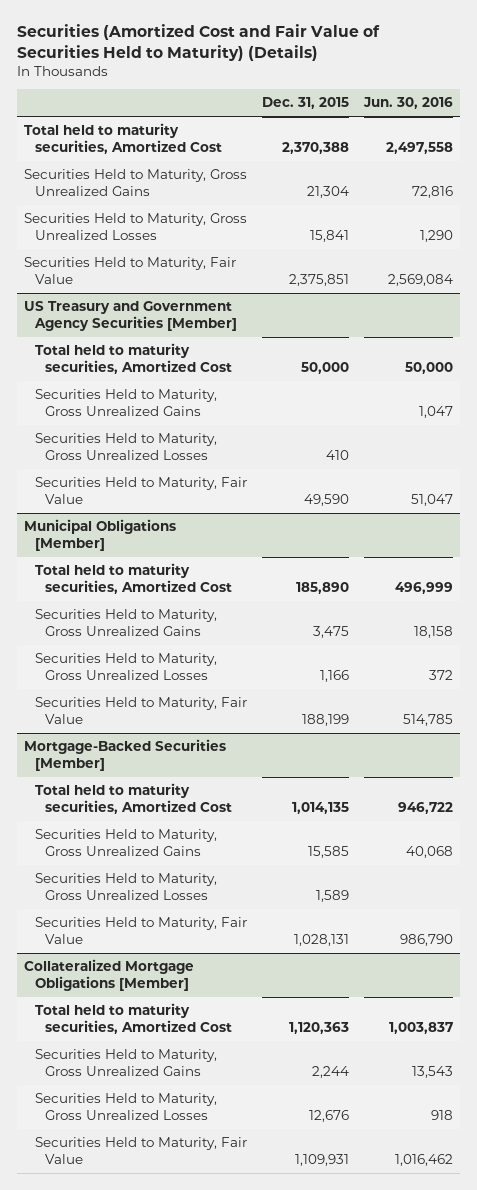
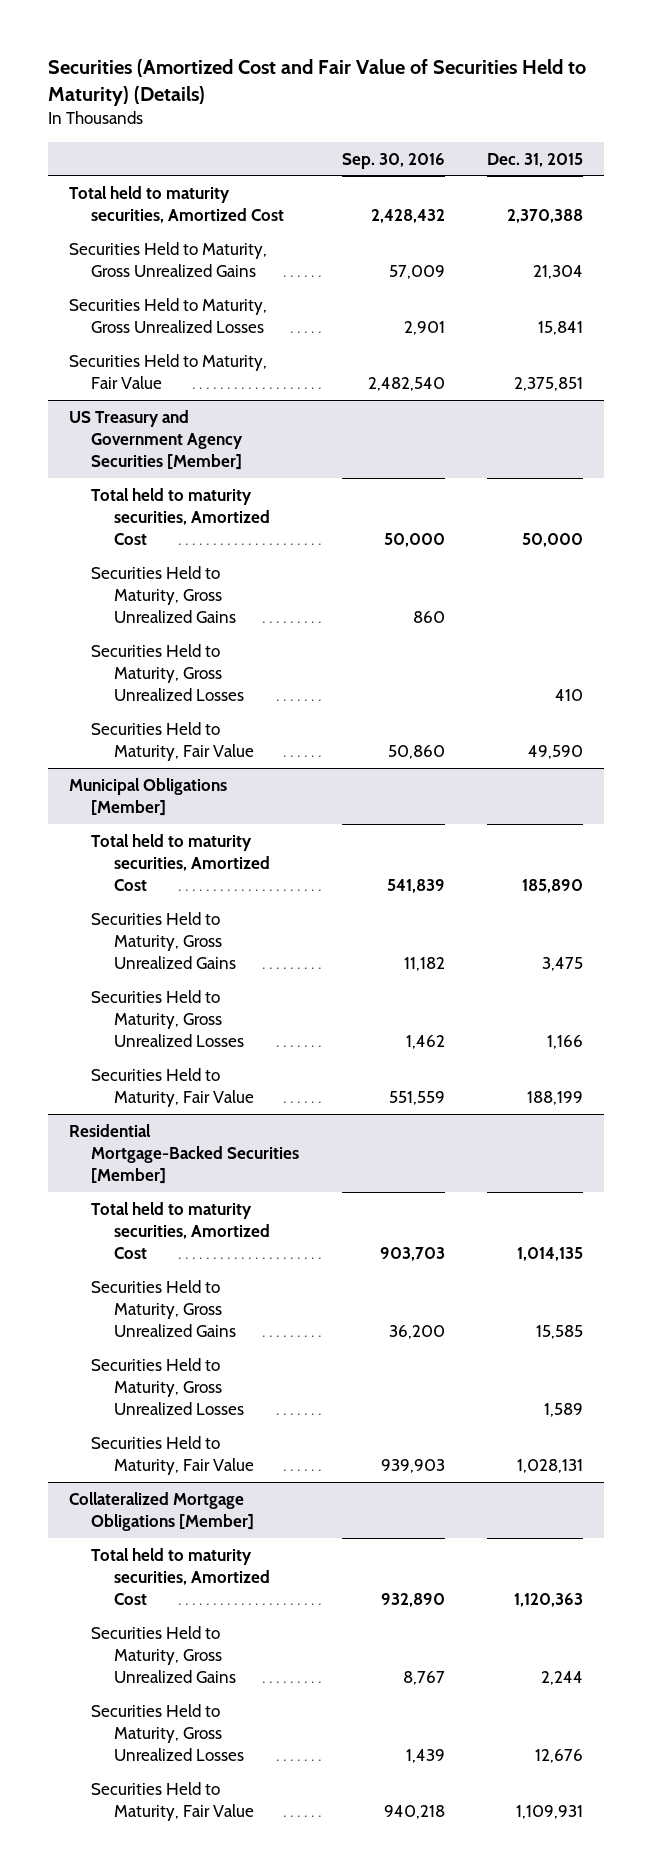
[362,97,453,110] Jun. 30, 2016 -> none
none -> [341,152,445,169] Sep. 30, 2016
[24,739,227,772] Mortgage-Backed Securities [Member] -> [68,1123,300,1184] Residential Mortgage-Backed Securities [Member]

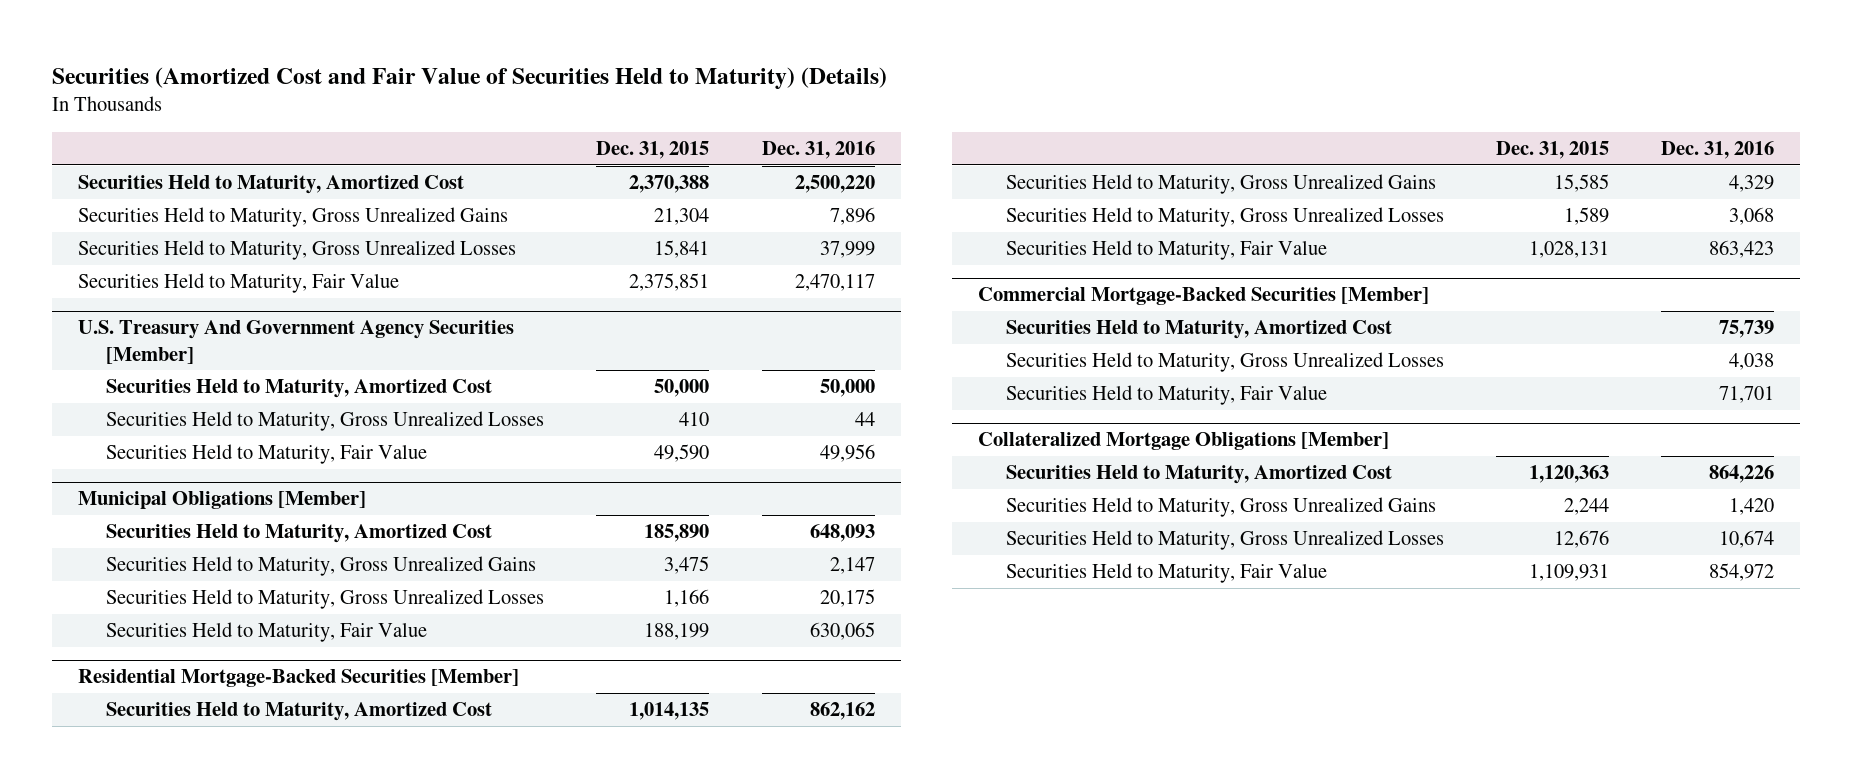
[341,152,445,169] Sep. 30, 2016 -> none
none -> [761,140,875,159] Dec. 31, 2016
[68,185,285,223] Total held to maturity securities, Amortized Cost -> [78,175,465,195] Securities Held to Maturity, Amortized Cost
[91,565,237,623] Securities Held to Maturity, Gross Unrealized Gains -> none
[68,409,244,470] US Treasury and Government Agency Securities [Member] -> [78,320,515,364] U.S. Treasury And Government Agency Securities [Member]
[91,487,271,545] Total held to maturity securities, Amortized Cost -> [106,379,493,399] Securities Held to Maturity, Amortized Cost
[91,833,271,891] Total held to maturity securities, Amortized Cost -> [106,524,493,544] Securities Held to Maturity, Amortized Cost
[91,1201,271,1259] Total held to maturity securities, Amortized Cost -> [106,702,493,722] Securities Held to Maturity, Amortized Cost
none -> [977,287,1429,306] Commercial Mortgage-Backed Securities [Member]
none -> [1005,320,1392,340] Securities Held to Maturity, Amortized Cost
none -> [1005,352,1444,373] Securities Held to Maturity, Gross Unrealized Losses
none -> [1005,385,1327,406] Securities Held to Maturity, Fair Value
[91,1547,271,1605] Total held to maturity securities, Amortized Cost -> [1005,465,1392,485] Securities Held to Maturity, Amortized Cost

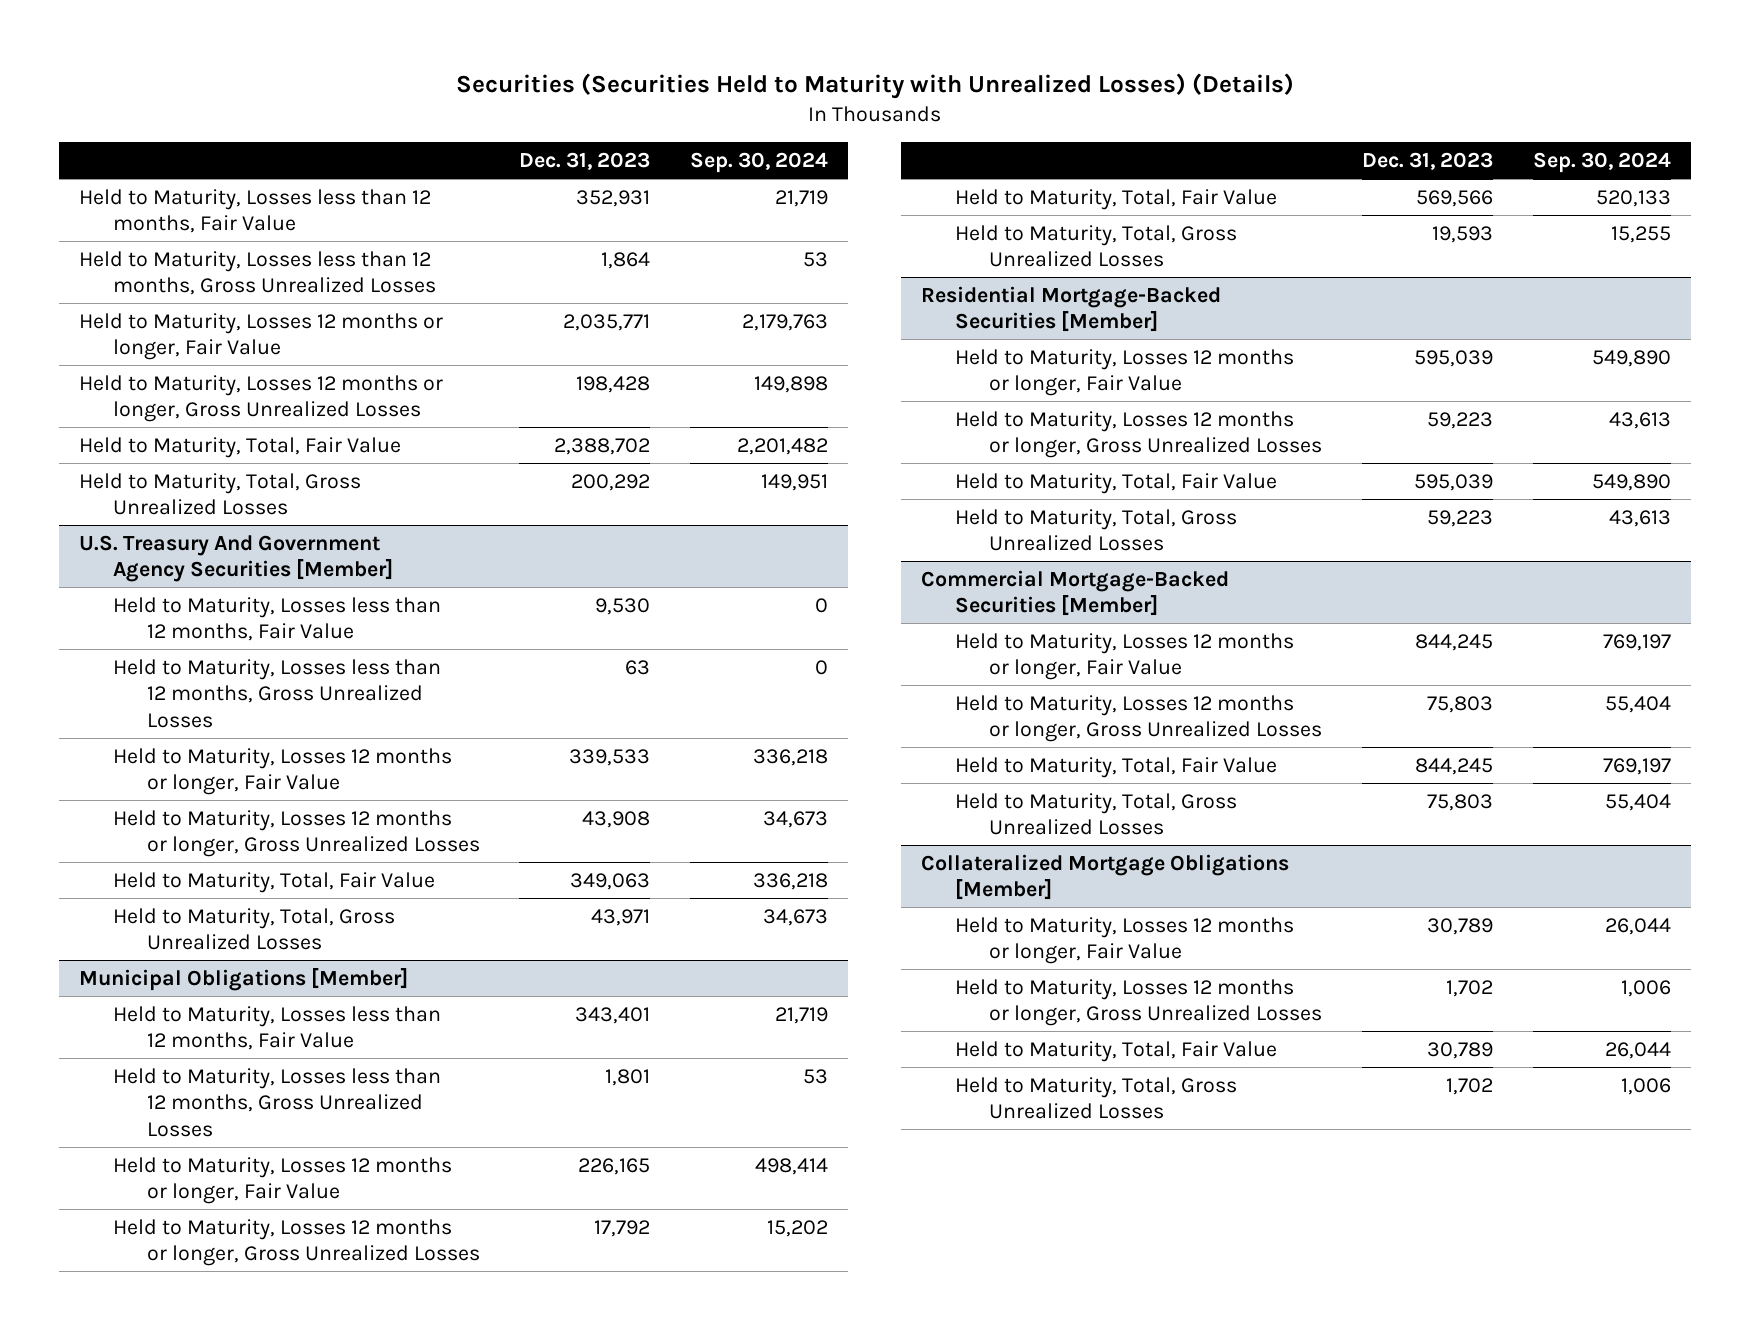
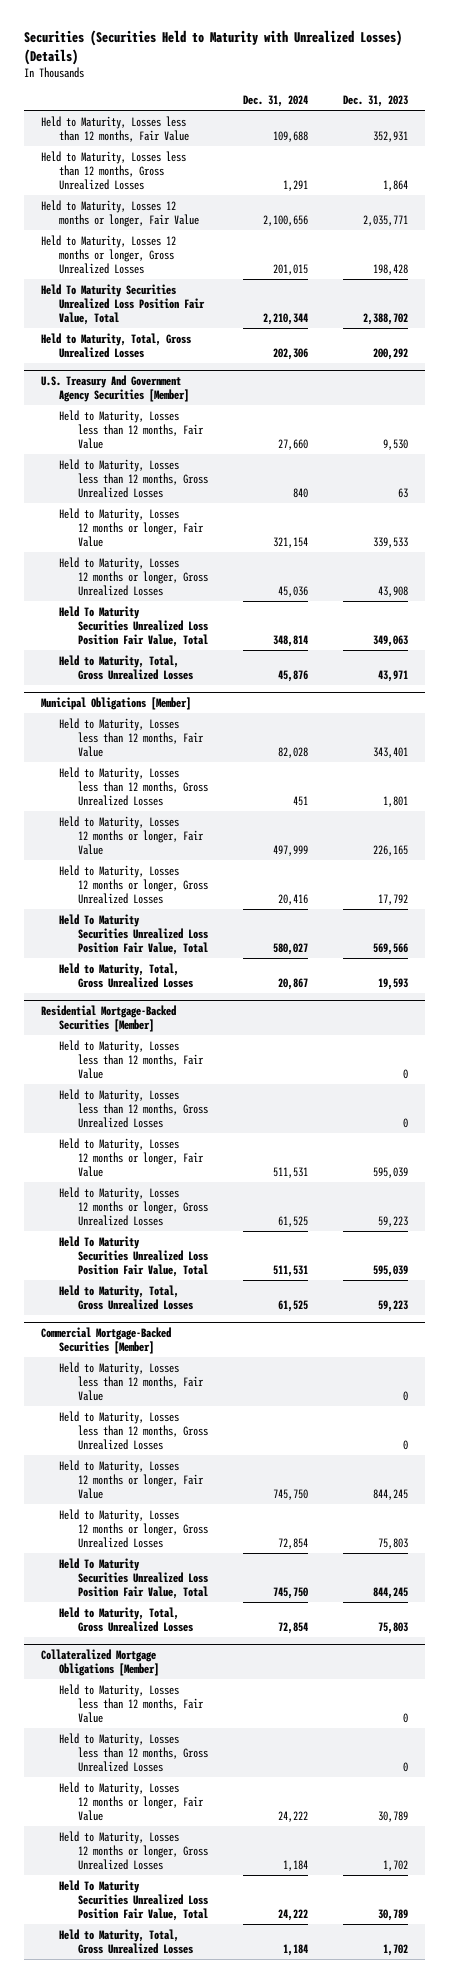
[690,152,829,174] Sep. 30, 2024 -> none
none -> [242,94,308,107] Dec. 31, 2024
[78,436,401,458] Held to Maturity, Total, Fair Value -> [41,283,206,325] Held To Maturity Securities Unrealized Loss Position Fair Value, Total
[112,871,435,893] Held to Maturity, Total, Fair Value -> [59,605,208,647] Held To Maturity Securities Unrealized Loss Position Fair Value, Total
[955,188,1278,210] Held to Maturity, Total, Fair Value -> [59,913,208,955] Held To Maturity Securities Unrealized Loss Position Fair Value, Total
none -> [59,1039,204,1079] Held to Maturity, Losses less than 12 months, Fair Value
none -> [59,1088,208,1128] Held to Maturity, Losses less than 12 months, Gross Unrealized Losses
[955,472,1278,494] Held to Maturity, Total, Fair Value -> [59,1235,208,1277] Held To Maturity Securities Unrealized Loss Position Fair Value, Total
none -> [59,1361,204,1401] Held to Maturity, Losses less than 12 months, Fair Value
none -> [59,1410,208,1450] Held to Maturity, Losses less than 12 months, Gross Unrealized Losses
[955,756,1278,778] Held to Maturity, Total, Fair Value -> [59,1557,208,1599] Held To Maturity Securities Unrealized Loss Position Fair Value, Total
none -> [59,1683,204,1723] Held to Maturity, Losses less than 12 months, Fair Value
none -> [59,1732,208,1772] Held to Maturity, Losses less than 12 months, Gross Unrealized Losses
[955,1040,1278,1062] Held to Maturity, Total, Fair Value -> [59,1879,208,1921] Held To Maturity Securities Unrealized Loss Position Fair Value, Total

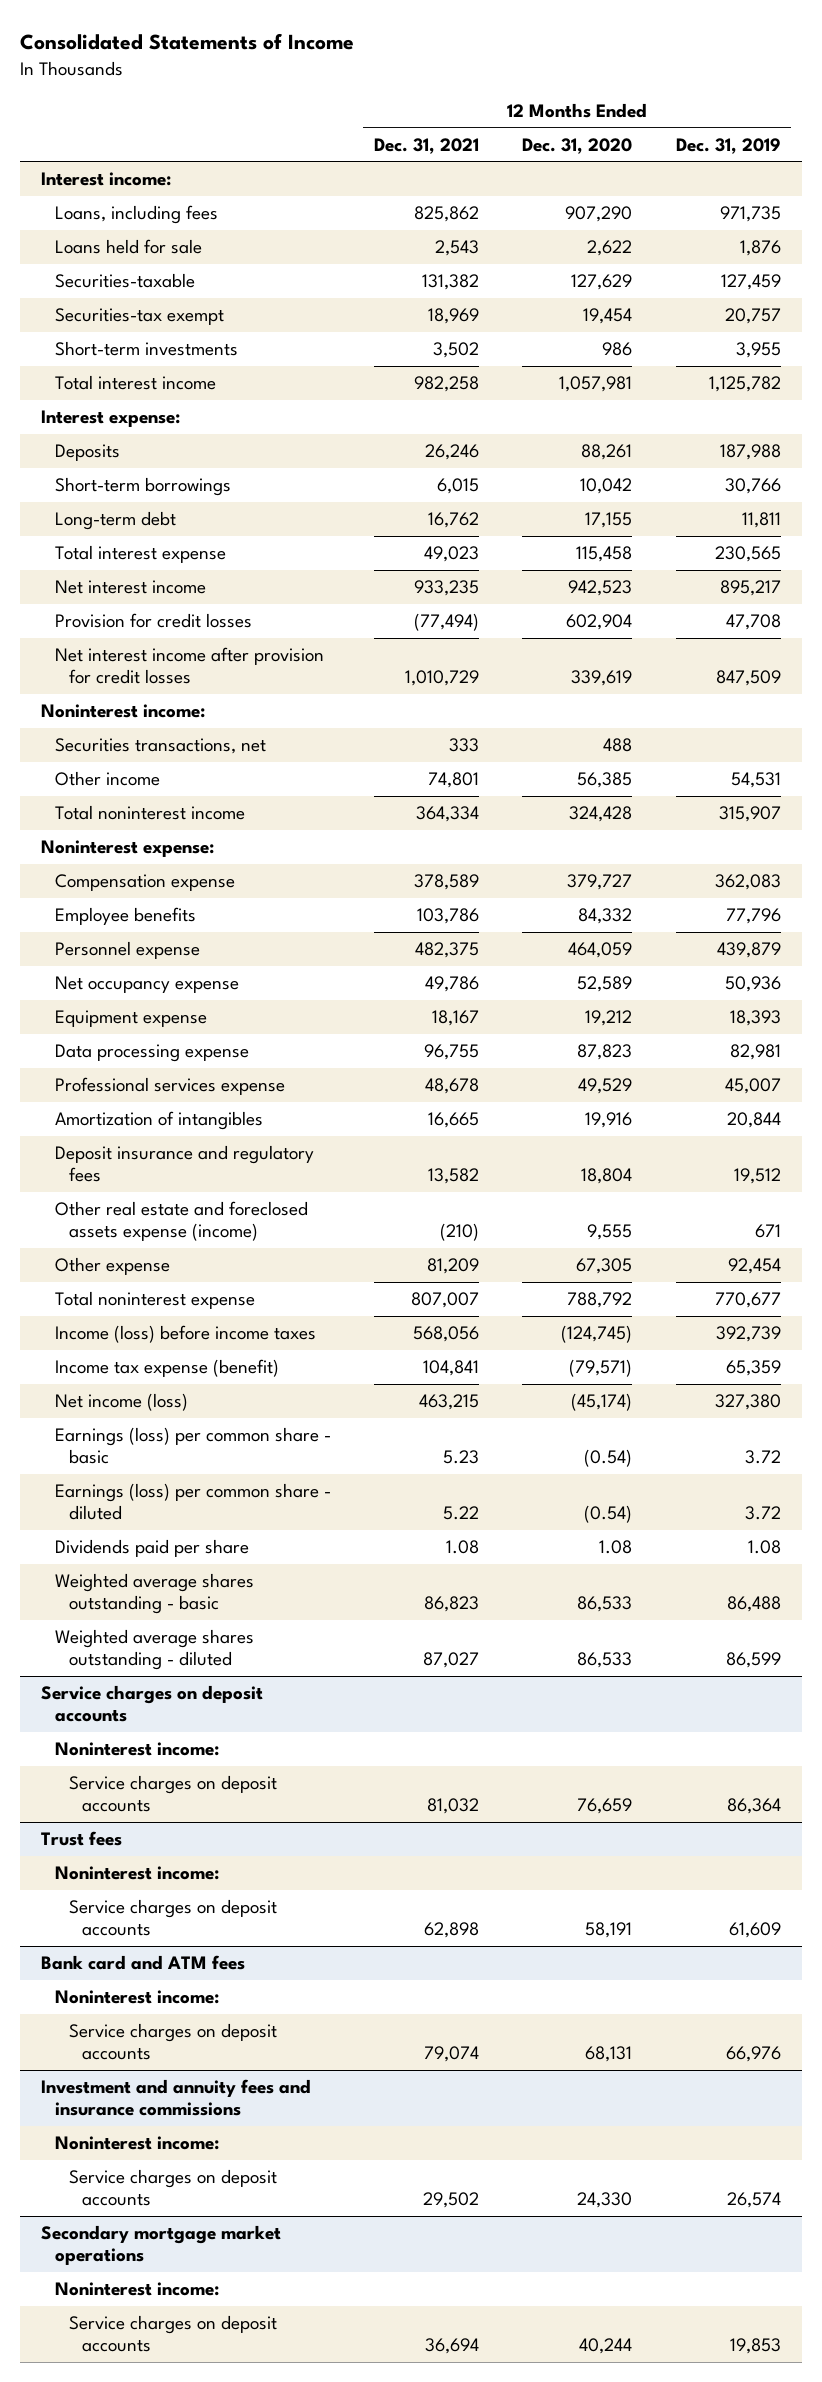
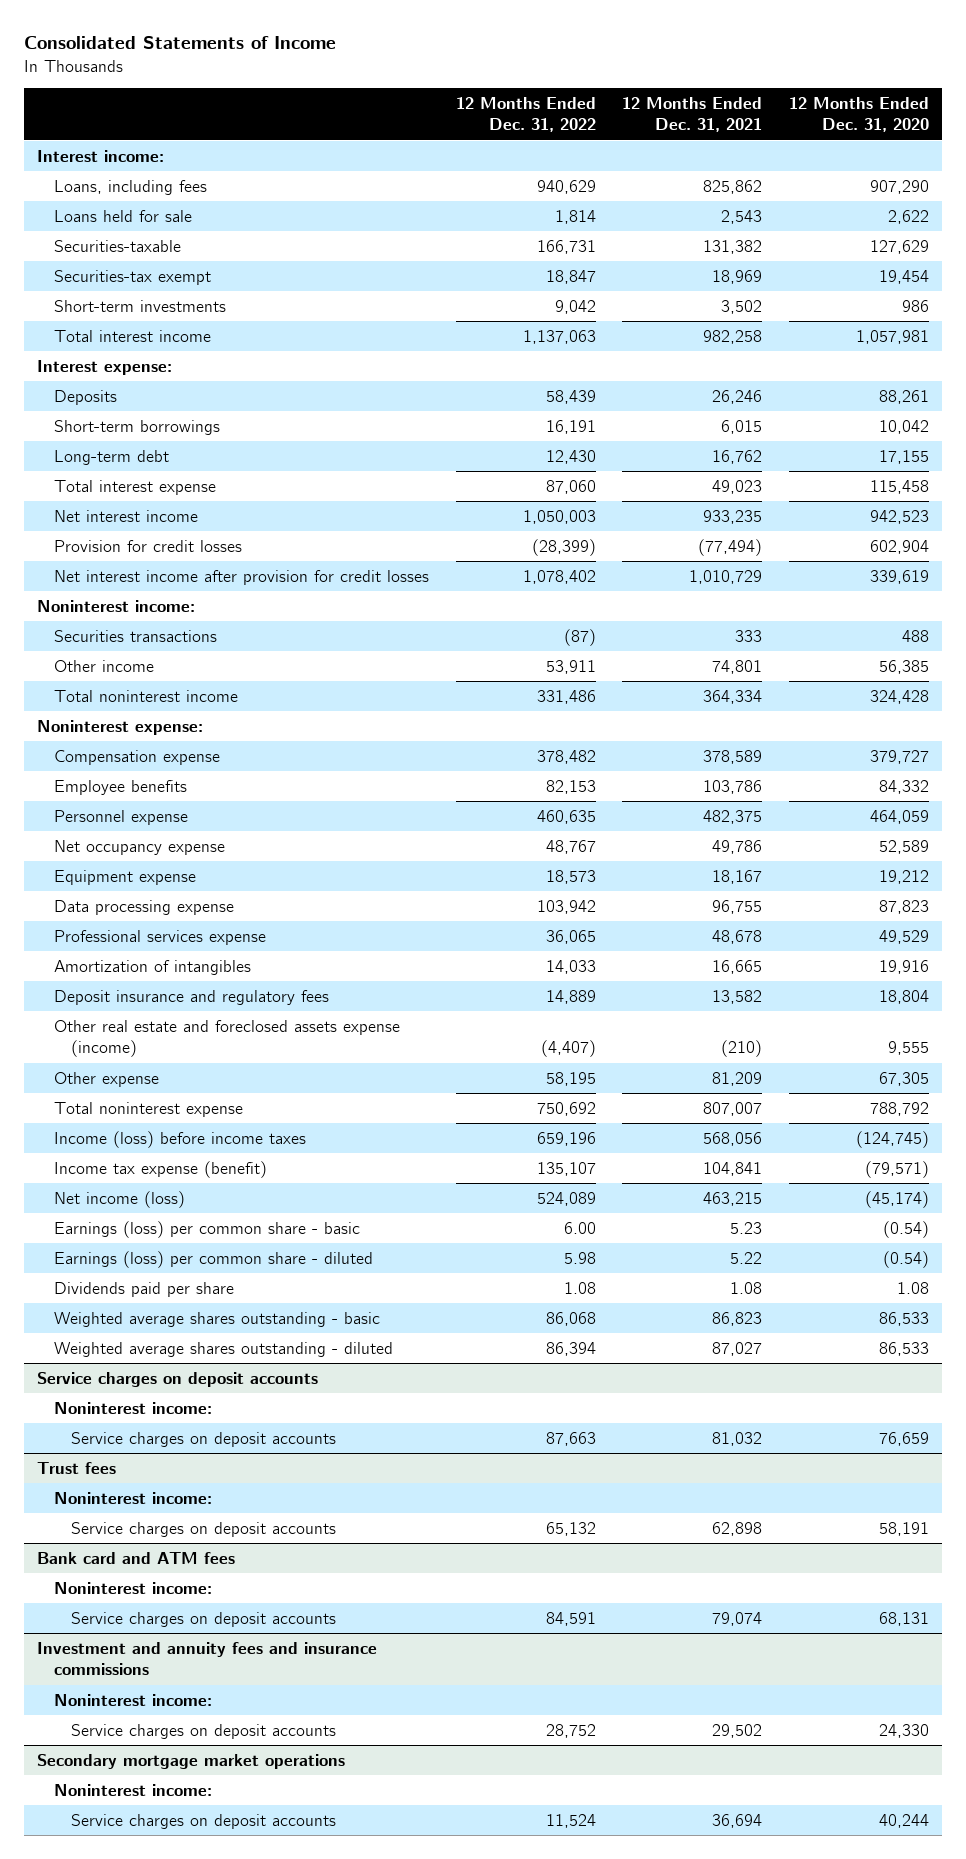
[675,137,781,154] Dec. 31, 2019 -> none
none -> [455,97,596,133] 12 Months Ended Dec. 31, 2022
[55,738,267,755] Securities transactions, net -> [54,629,218,642] Securities transactions

